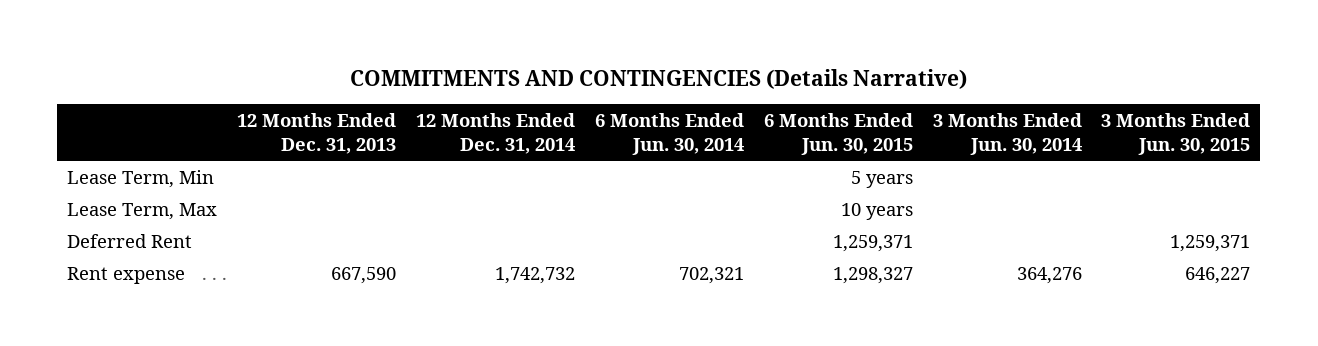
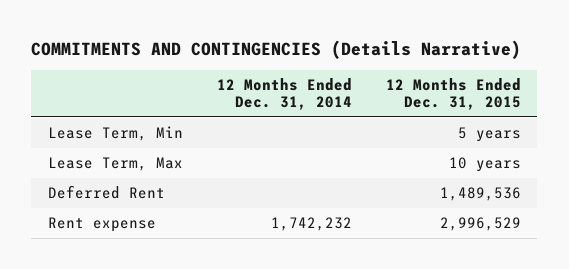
[237,113,397,154] 12 Months Ended Dec. 31, 2013 -> none
[594,113,744,155] 6 Months Ended Jun. 30, 2014 -> none
[763,113,913,155] 6 Months Ended Jun. 30, 2015 -> none
[932,113,1082,155] 3 Months Ended Jun. 30, 2014 -> none
[1101,113,1251,155] 3 Months Ended Jun. 30, 2015 -> none
none -> [385,77,521,111] 12 Months Ended Dec. 31, 2015
[495,266,576,284] 1,742,732 -> [270,217,352,232] 1,742,232

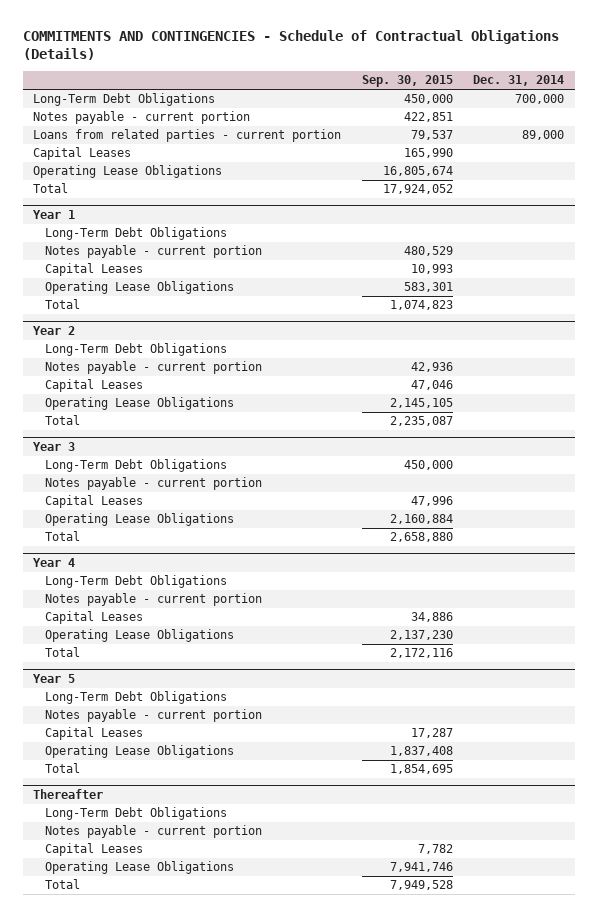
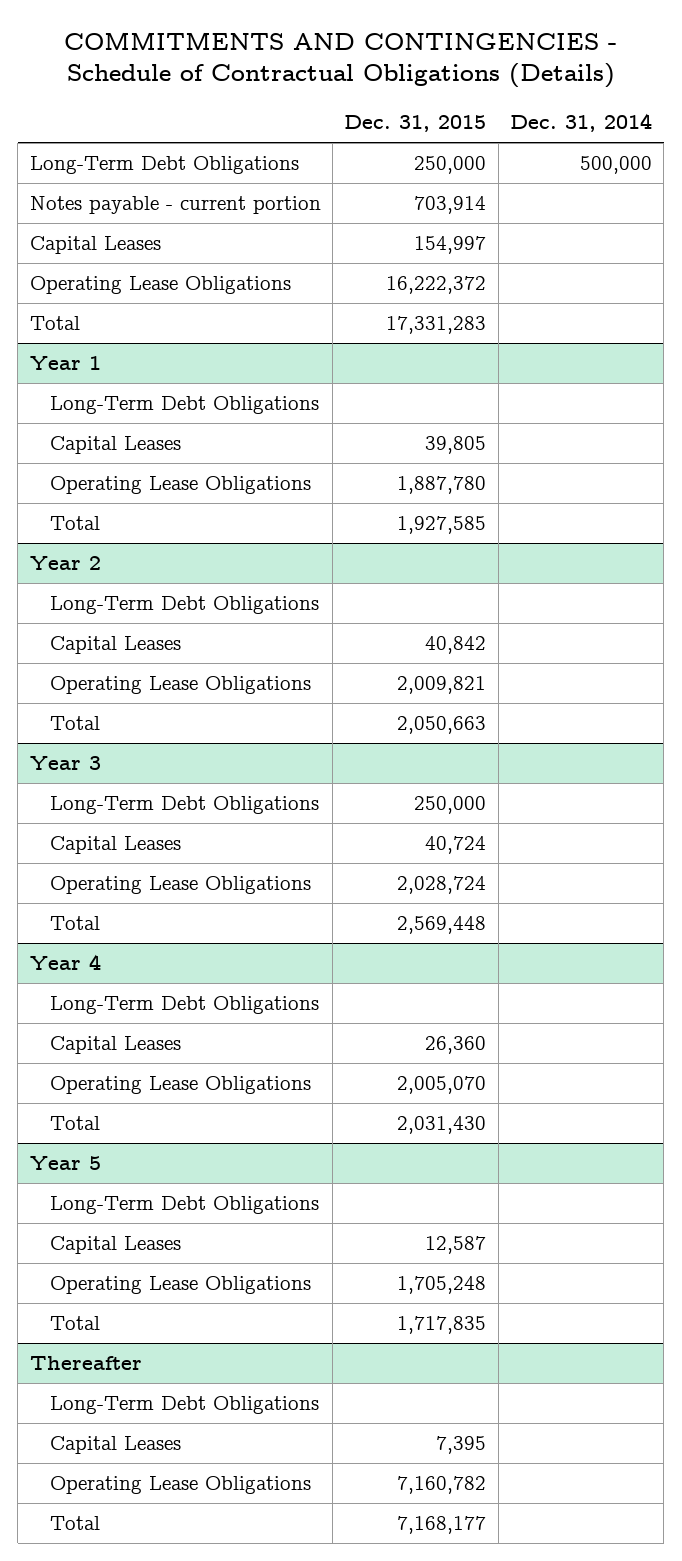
[361,75,453,88] Sep. 30, 2015 -> none
none -> [344,115,487,133] Dec. 31, 2015
[515,94,565,105] 700,000 -> [580,156,653,175] 500,000
[32,129,341,143] Loans from related parties - current portion -> none
[44,245,262,259] Notes payable - current portion -> none
[44,361,262,375] Notes payable - current portion -> none
[44,477,262,491] Notes payable - current portion -> none
[44,593,262,607] Notes payable - current portion -> none
[44,709,262,723] Notes payable - current portion -> none
[44,825,262,839] Notes payable - current portion -> none

